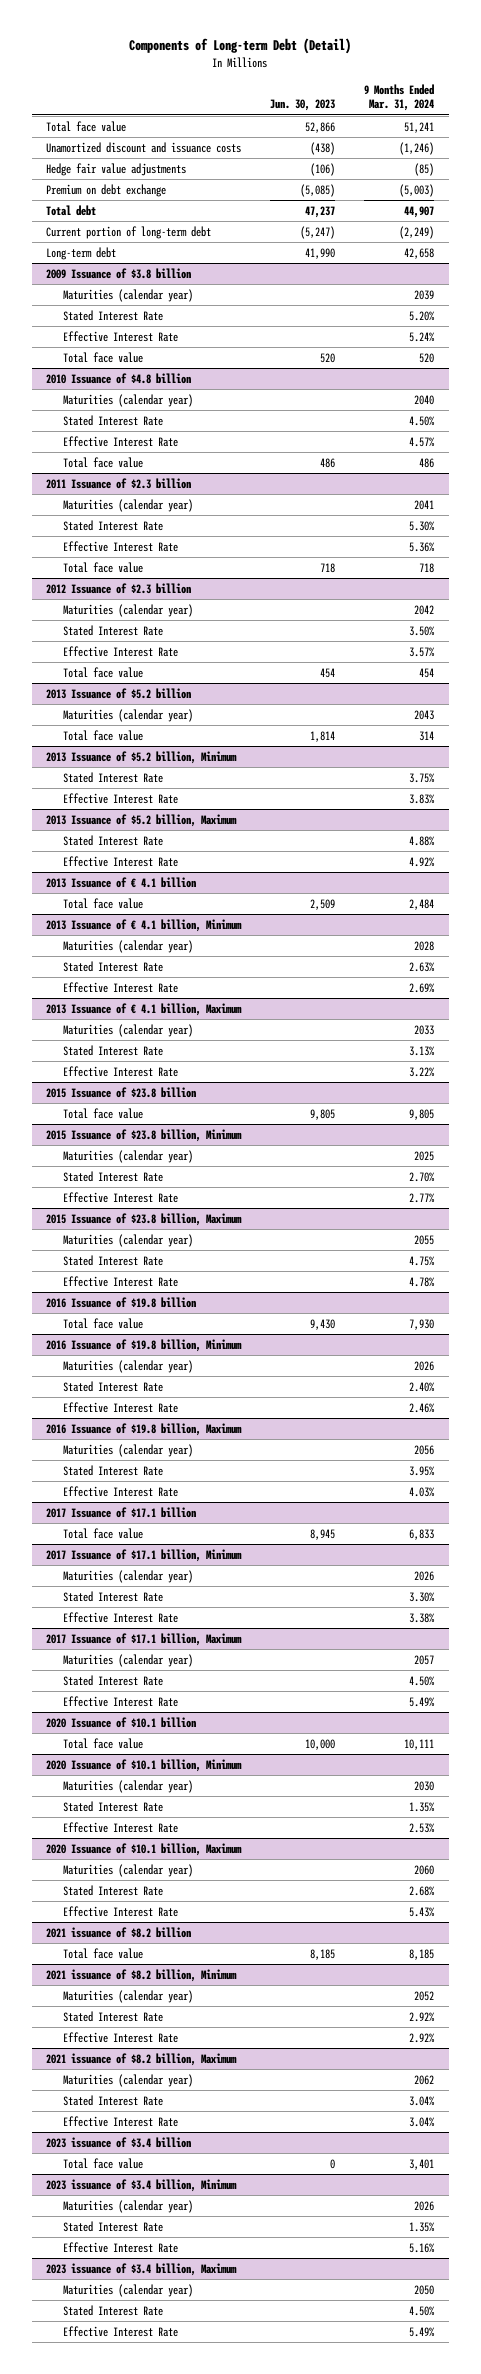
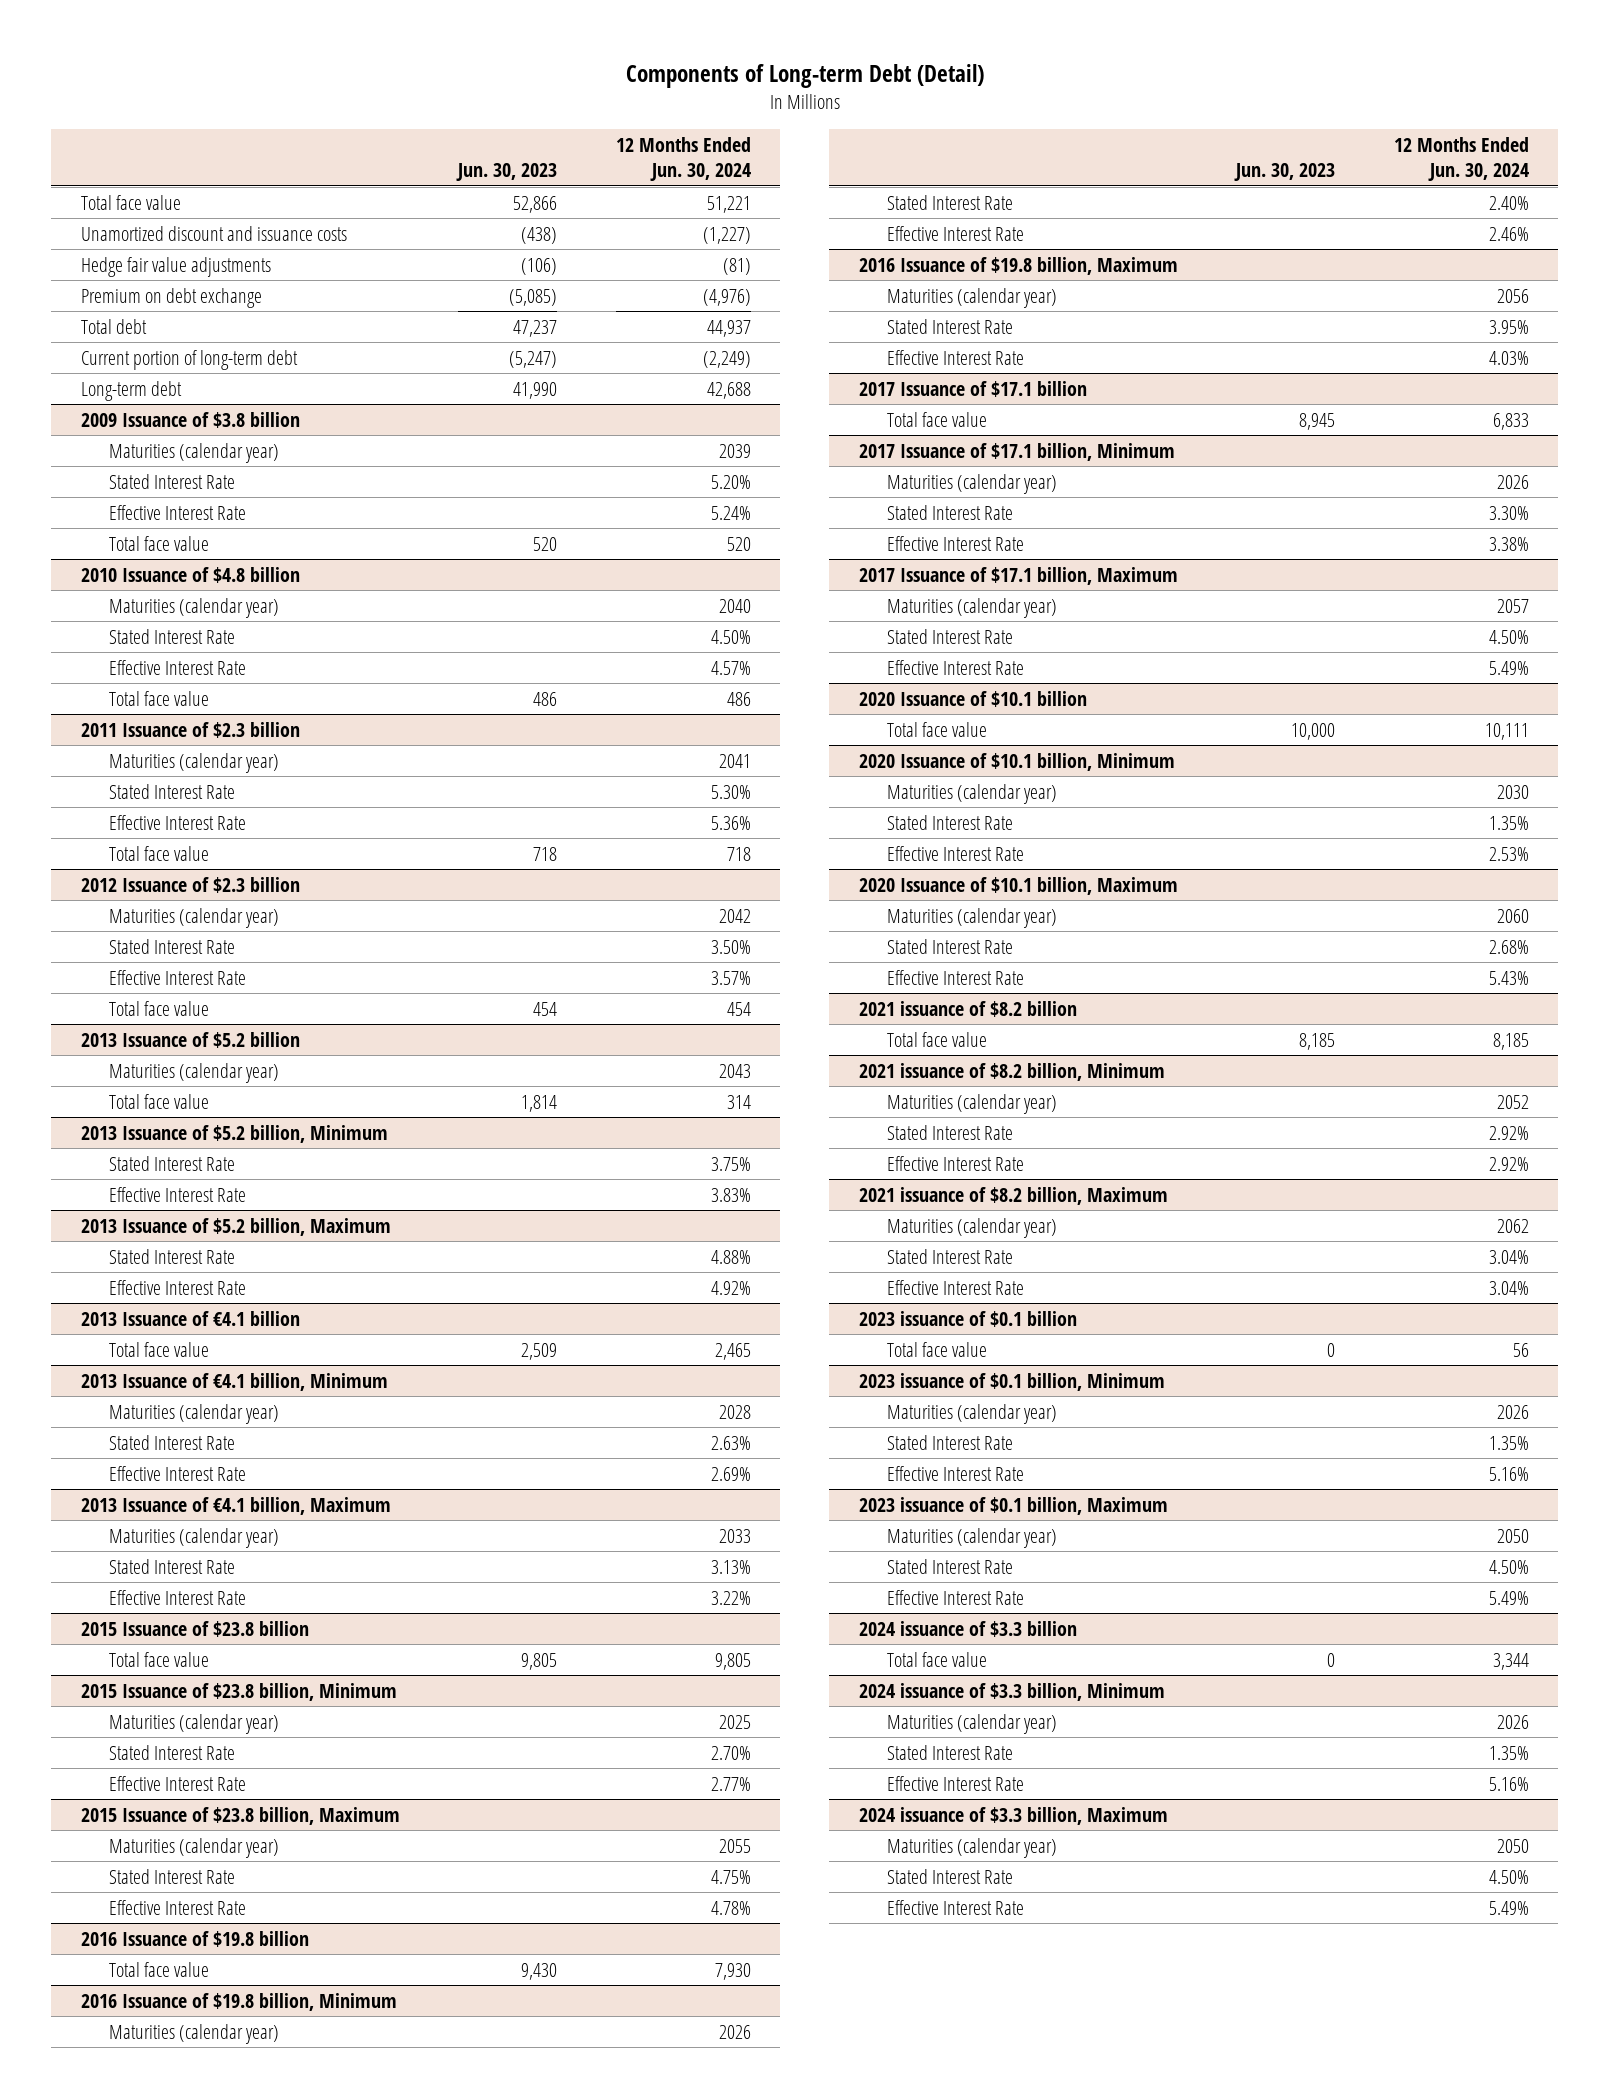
[364,83,435,112] 9 Months Ended Mar. 31, 2024 -> none
none -> [615,136,751,182] 12 Months Ended Jun. 30, 2024
[46,876,197,888] 2013 Issuance of € 4.1 billion -> [80,1310,300,1326] 2013 Issuance of €4.1 billion
[46,918,243,932] 2013 Issuance of € 4.1 billion, Minimum -> [80,1372,388,1391] 2013 Issuance of €4.1 billion, Minimum
[46,1002,243,1016] 2013 Issuance of € 4.1 billion, Maximum -> [80,1496,391,1515] 2013 Issuance of €4.1 billion, Maximum
[46,2136,192,2148] 2023 issuance of $3.4 billion -> [858,1310,1077,1327] 2023 issuance of $0.1 billion
none -> [858,1372,1165,1391] 2023 issuance of $0.1 billion, Minimum
none -> [886,1403,1057,1424] Maturities (calendar year)
none -> [886,1434,1013,1450] Stated Interest Rate
none -> [886,1465,1024,1481] Effective Interest Rate
none -> [858,1496,1168,1515] 2023 issuance of $0.1 billion, Maximum
none -> [886,1527,1057,1548] Maturities (calendar year)
none -> [886,1558,1013,1574] Stated Interest Rate
none -> [886,1589,1024,1605] Effective Interest Rate
none -> [858,1620,1077,1637] 2024 issuance of $3.3 billion
none -> [886,1651,987,1667] Total face value
[46,2178,238,2192] 2023 issuance of $3.4 billion, Minimum -> [858,1682,1165,1701] 2024 issuance of $3.3 billion, Minimum
[46,2262,238,2276] 2023 issuance of $3.4 billion, Maximum -> [858,1806,1168,1825] 2024 issuance of $3.3 billion, Maximum

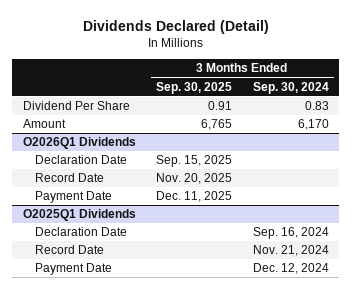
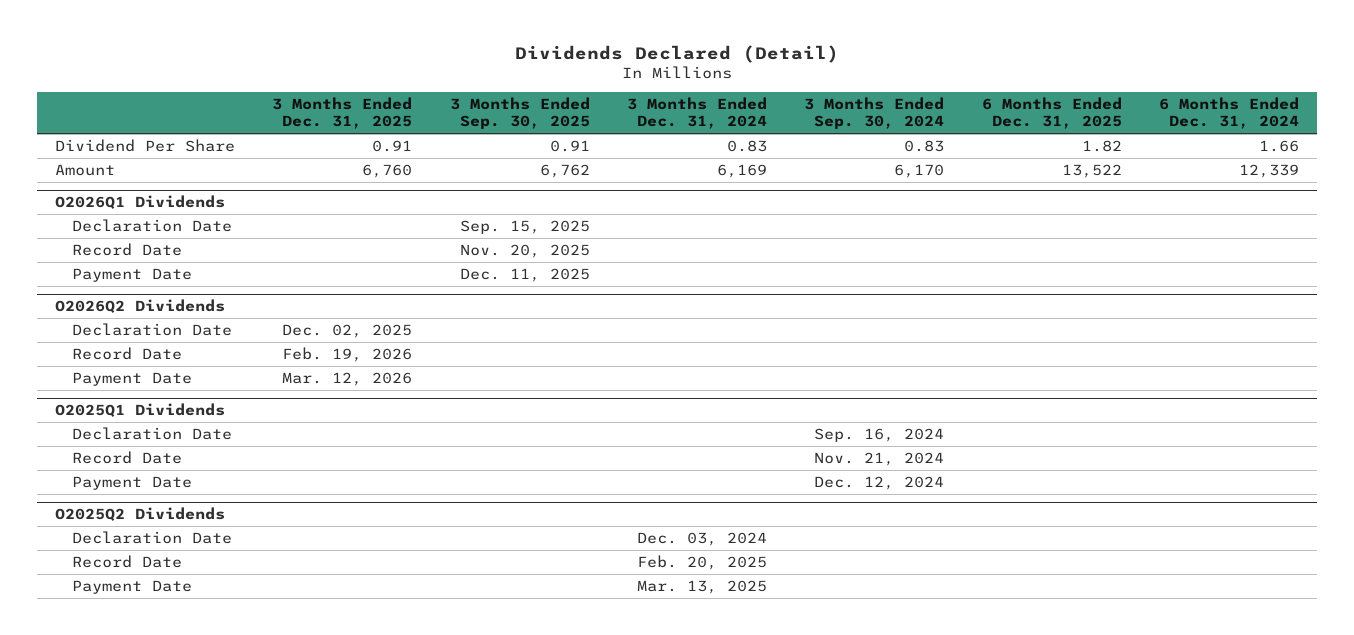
none -> [272,97,413,130] 3 Months Ended Dec. 31, 2025
none -> [627,97,768,130] 3 Months Ended Dec. 31, 2024
none -> [981,97,1122,130] 6 Months Ended Dec. 31, 2025
none -> [1158,97,1299,130] 6 Months Ended Dec. 31, 2024
[201,119,233,131] 6,765 -> [539,163,590,178] 6,762
none -> [55,299,226,314] O2026Q2 Dividends
none -> [71,322,232,336] Declaration Date
none -> [71,346,182,360] Record Date
none -> [71,371,192,386] Payment Date
none -> [55,507,226,522] O2025Q2 Dividends
none -> [71,530,232,544] Declaration Date
none -> [71,554,182,568] Record Date
none -> [71,579,192,594] Payment Date

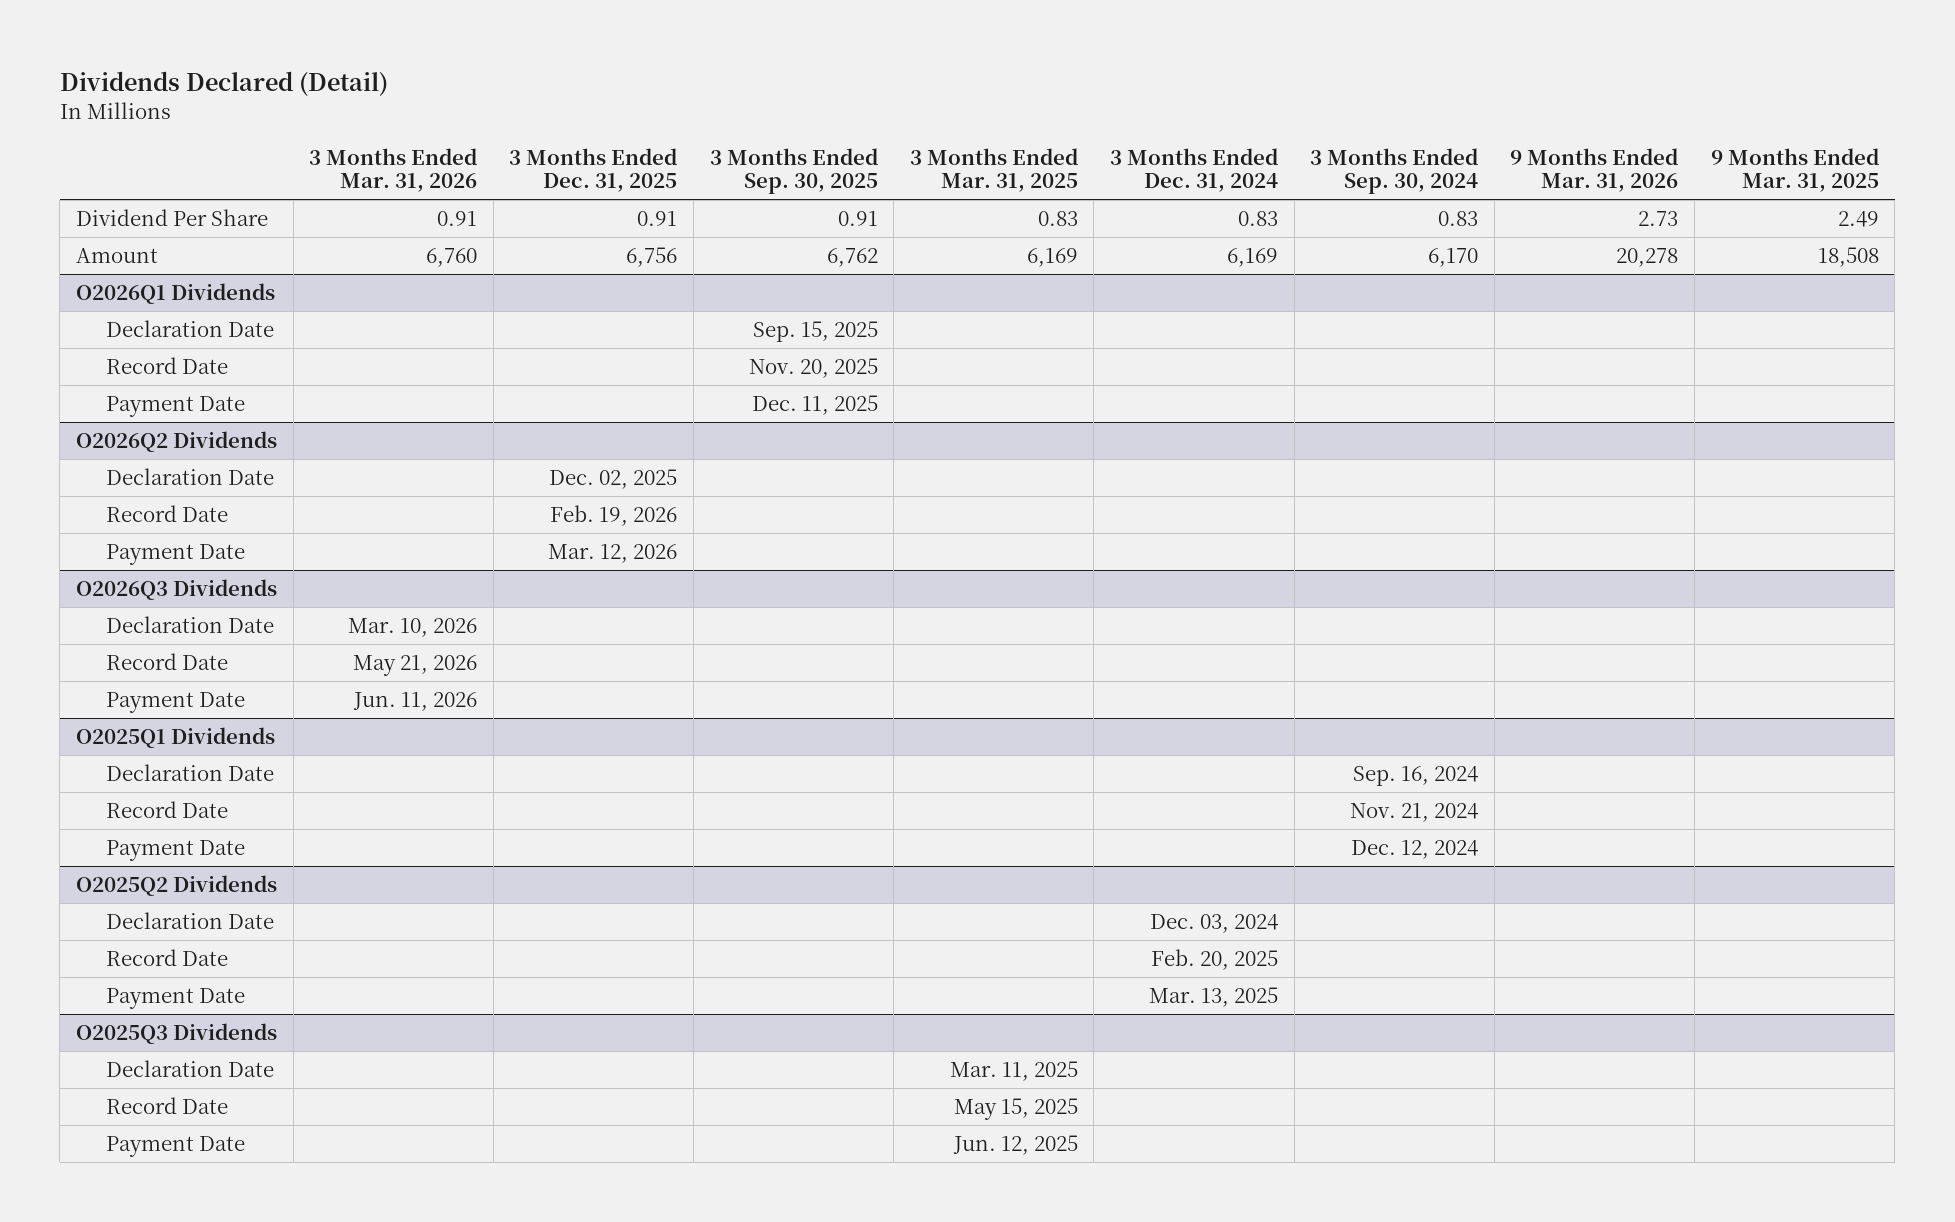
[981,97,1122,130] 6 Months Ended Dec. 31, 2025 -> none
[1158,97,1299,130] 6 Months Ended Dec. 31, 2024 -> none
none -> [309,147,478,193] 3 Months Ended Mar. 31, 2026
none -> [909,147,1078,193] 3 Months Ended Mar. 31, 2025
none -> [1510,147,1679,193] 9 Months Ended Mar. 31, 2026
none -> [1710,147,1879,193] 9 Months Ended Mar. 31, 2025
[362,163,413,178] 6,760 -> [626,246,678,267] 6,756
none -> [75,578,277,600] O2026Q3 Dividends
none -> [105,615,274,633] Declaration Date
none -> [105,652,228,670] Record Date
none -> [105,691,245,713] Payment Date
none -> [75,1022,277,1044] O2025Q3 Dividends
none -> [105,1059,274,1077] Declaration Date
none -> [105,1096,228,1114] Record Date
none -> [105,1135,245,1157] Payment Date

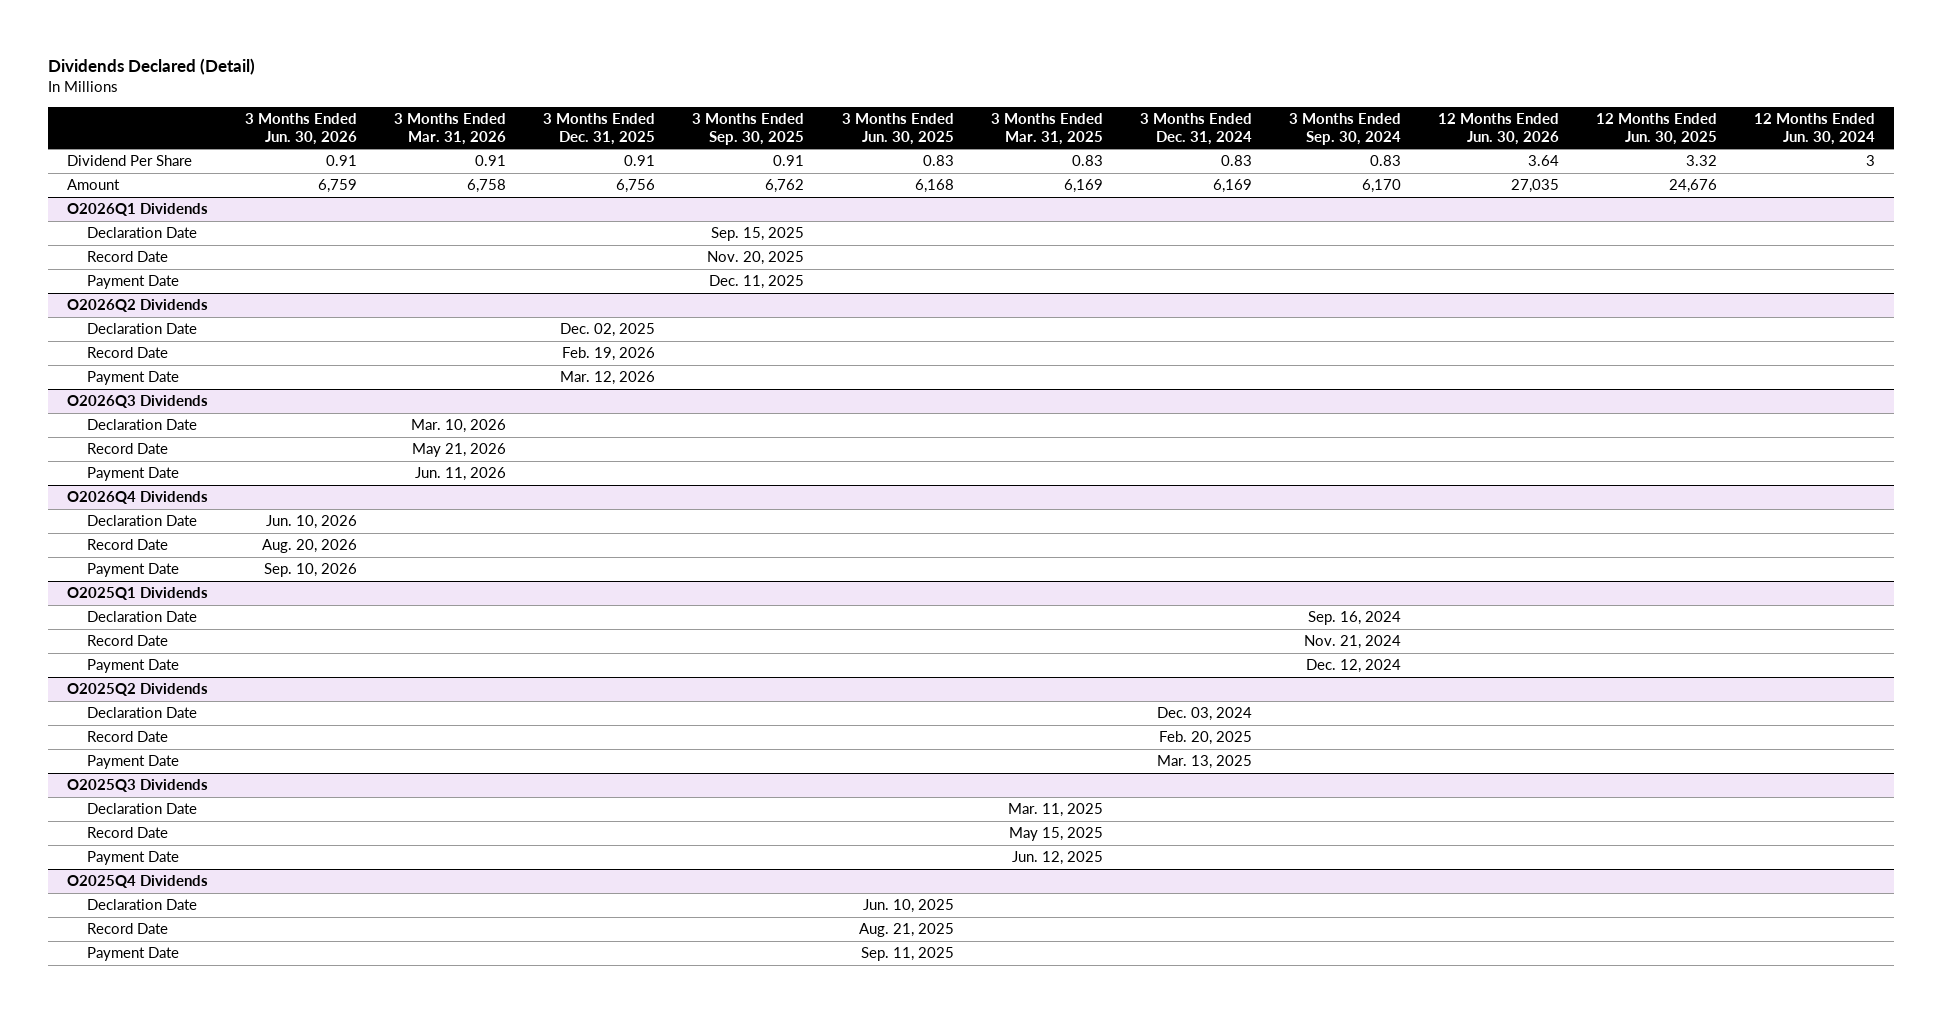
[1510,147,1679,193] 9 Months Ended Mar. 31, 2026 -> none
[1710,147,1879,193] 9 Months Ended Mar. 31, 2025 -> none
none -> [245,113,358,145] 3 Months Ended Jun. 30, 2026
none -> [841,113,954,145] 3 Months Ended Jun. 30, 2025
none -> [1438,113,1560,145] 12 Months Ended Jun. 30, 2026
none -> [1596,113,1718,145] 12 Months Ended Jun. 30, 2025
none -> [1754,113,1876,145] 12 Months Ended Jun. 30, 2024
[426,247,478,267] 6,760 -> [467,179,507,194] 6,758
none -> [66,491,208,505] O2026Q4 Dividends
none -> [86,515,197,527] Declaration Date
none -> [86,539,168,551] Record Date
none -> [86,563,179,578] Payment Date
none -> [66,875,208,889] O2025Q4 Dividends
none -> [86,899,197,911] Declaration Date
none -> [86,923,168,935] Record Date
none -> [86,947,179,962] Payment Date

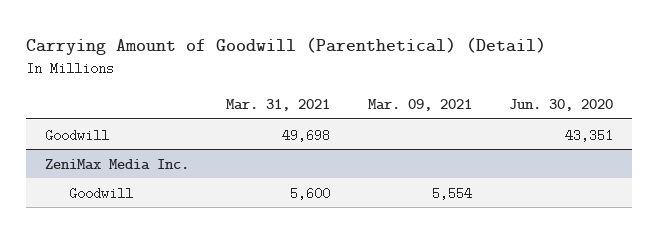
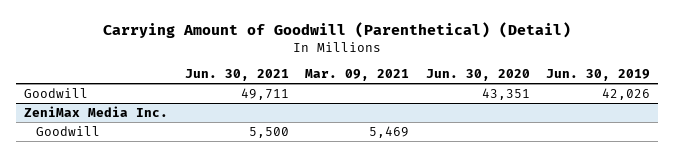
[226,98,331,111] Mar. 31, 2021 -> none
none -> [184,69,289,82] Jun. 30, 2021
none -> [546,69,651,82] Jun. 30, 2019
[431,186,472,200] 5,554 -> [369,125,410,138] 5,469

